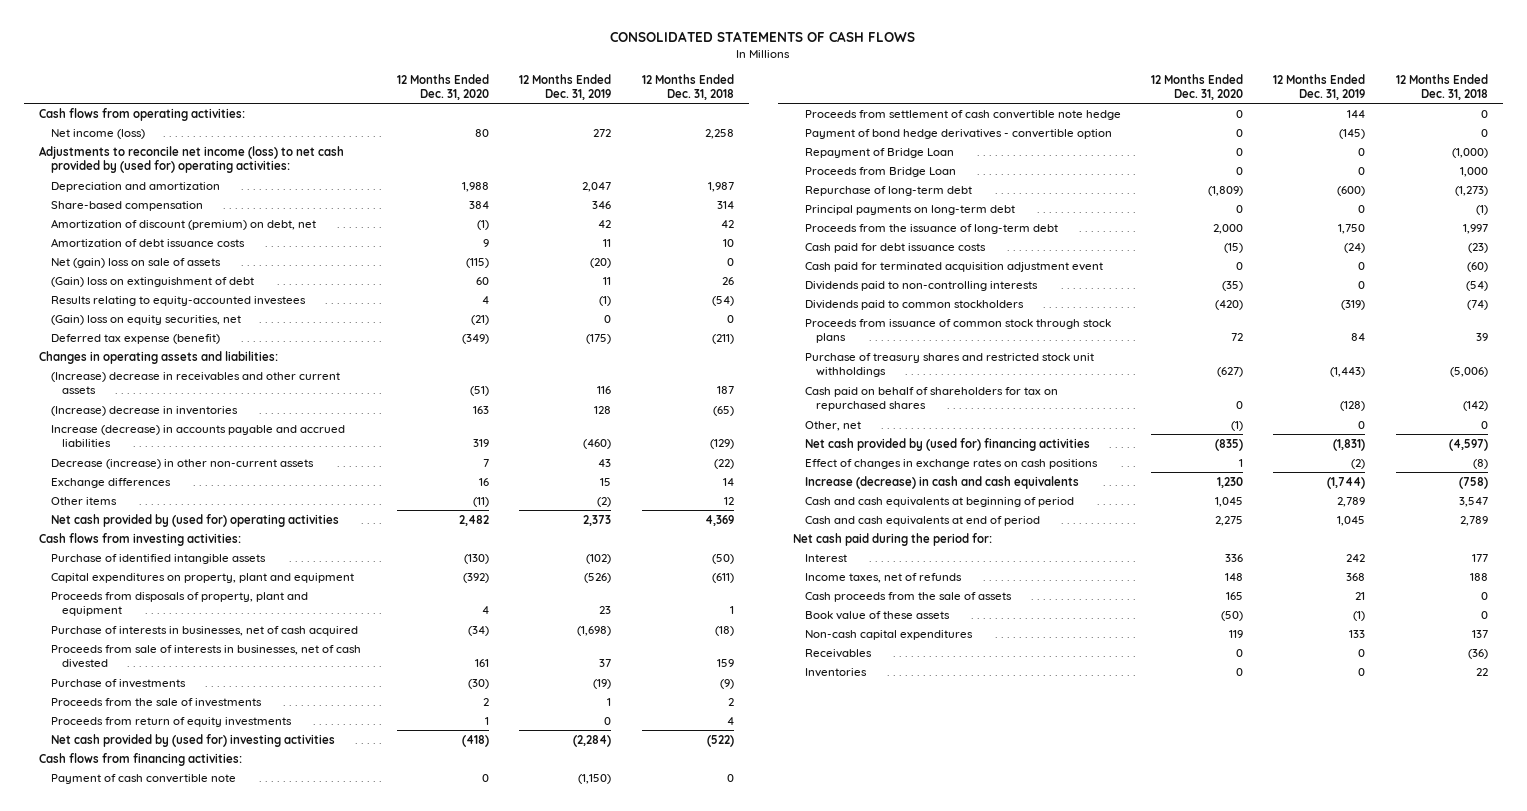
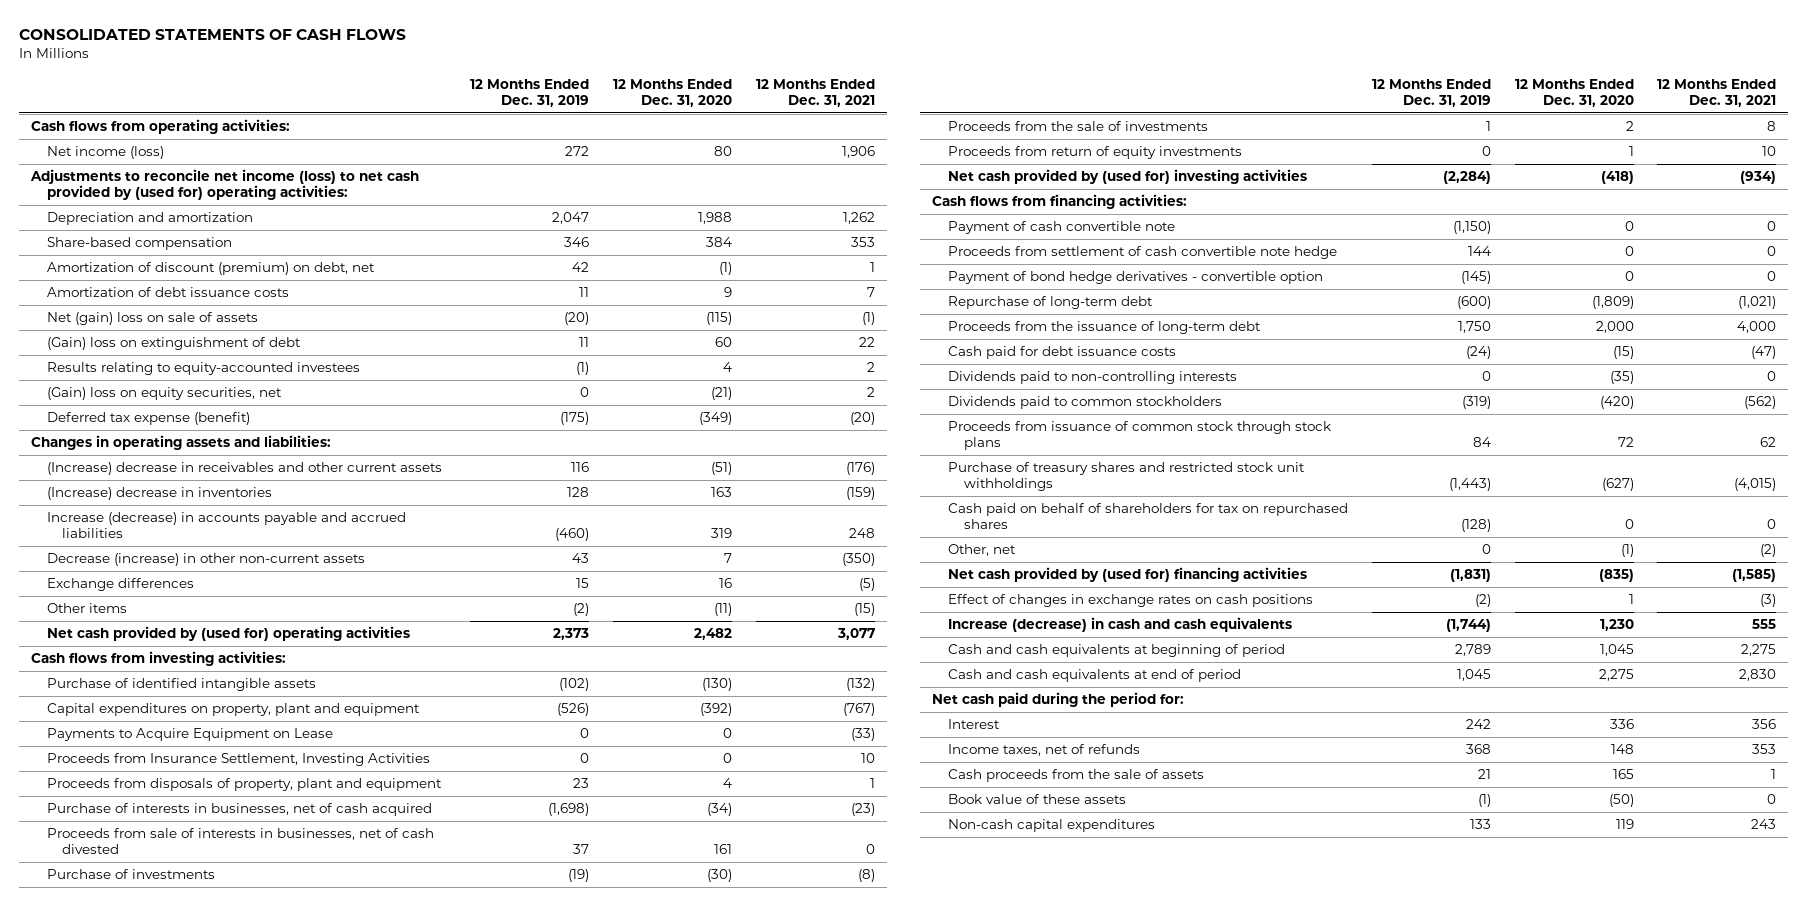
[641,73,734,100] 12 Months Ended Dec. 31, 2018 -> none
none -> [755,78,875,107] 12 Months Ended Dec. 31, 2021
none -> [46,728,333,742] Payments to Acquire Equipment on Lease
none -> [46,753,430,767] Proceeds from Insurance Settlement, Investing Activities
[804,147,954,158] Repayment of Bridge Loan -> none
[804,166,956,177] Proceeds from Bridge Loan -> none
[804,204,1015,215] Principal payments on long-term debt -> none
[804,261,1103,272] Cash paid for terminated acquisition adjustment event -> none
[804,648,872,658] Receivables -> none
[804,667,867,677] Inventories -> none

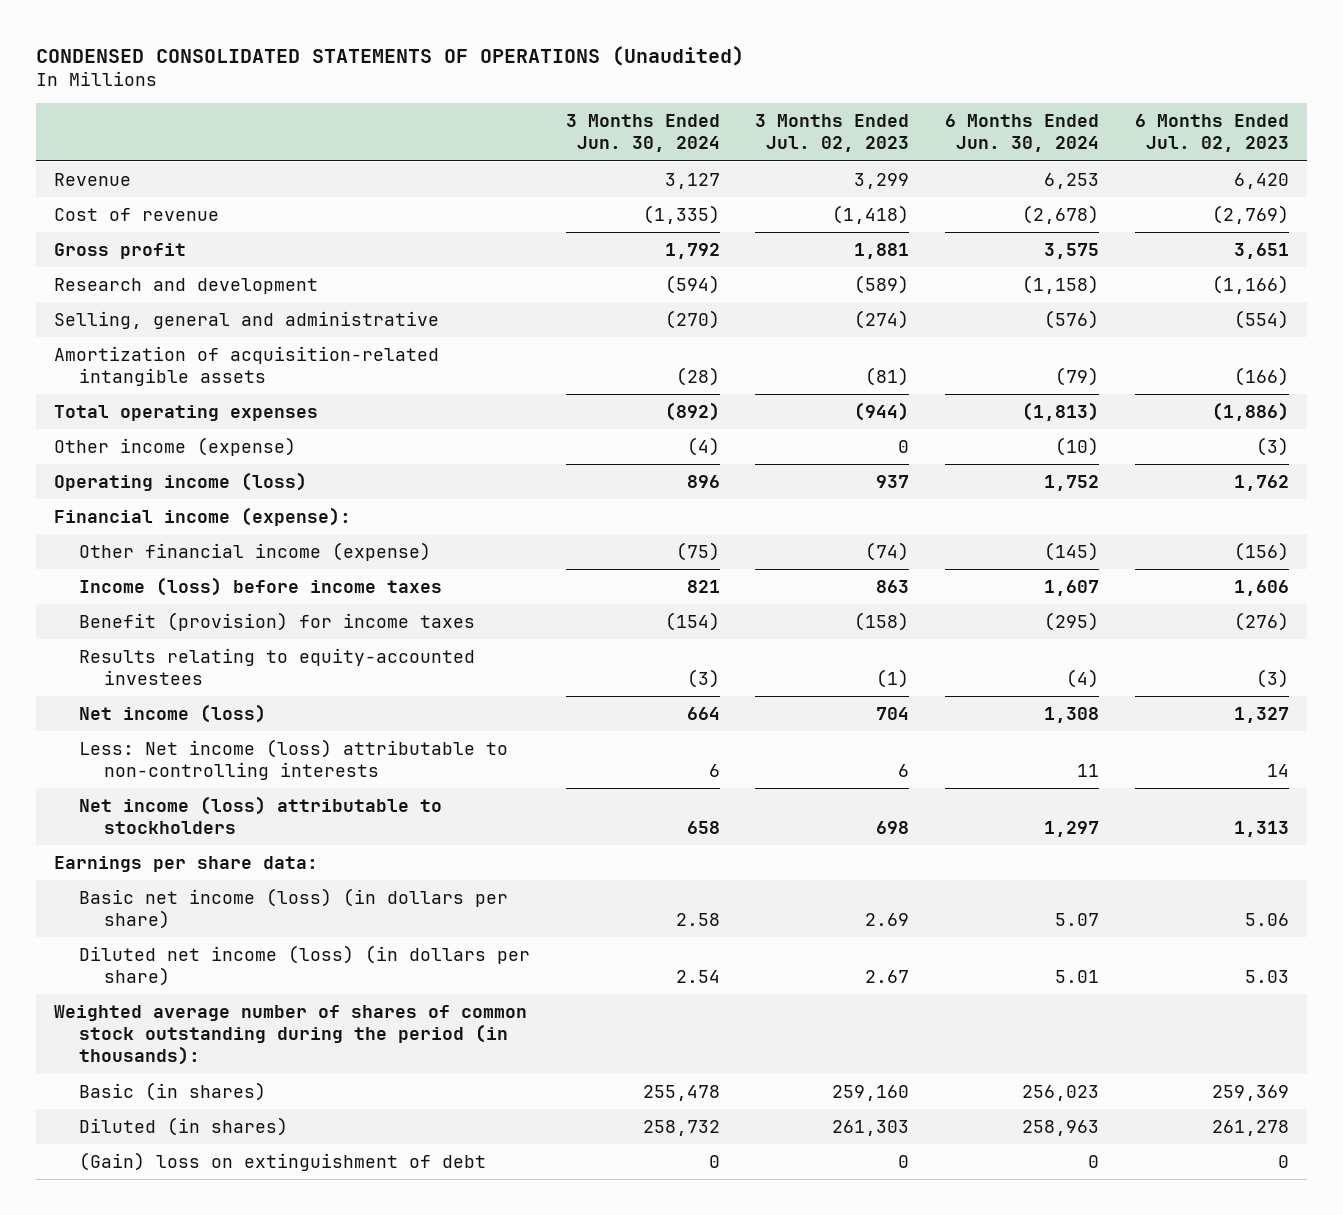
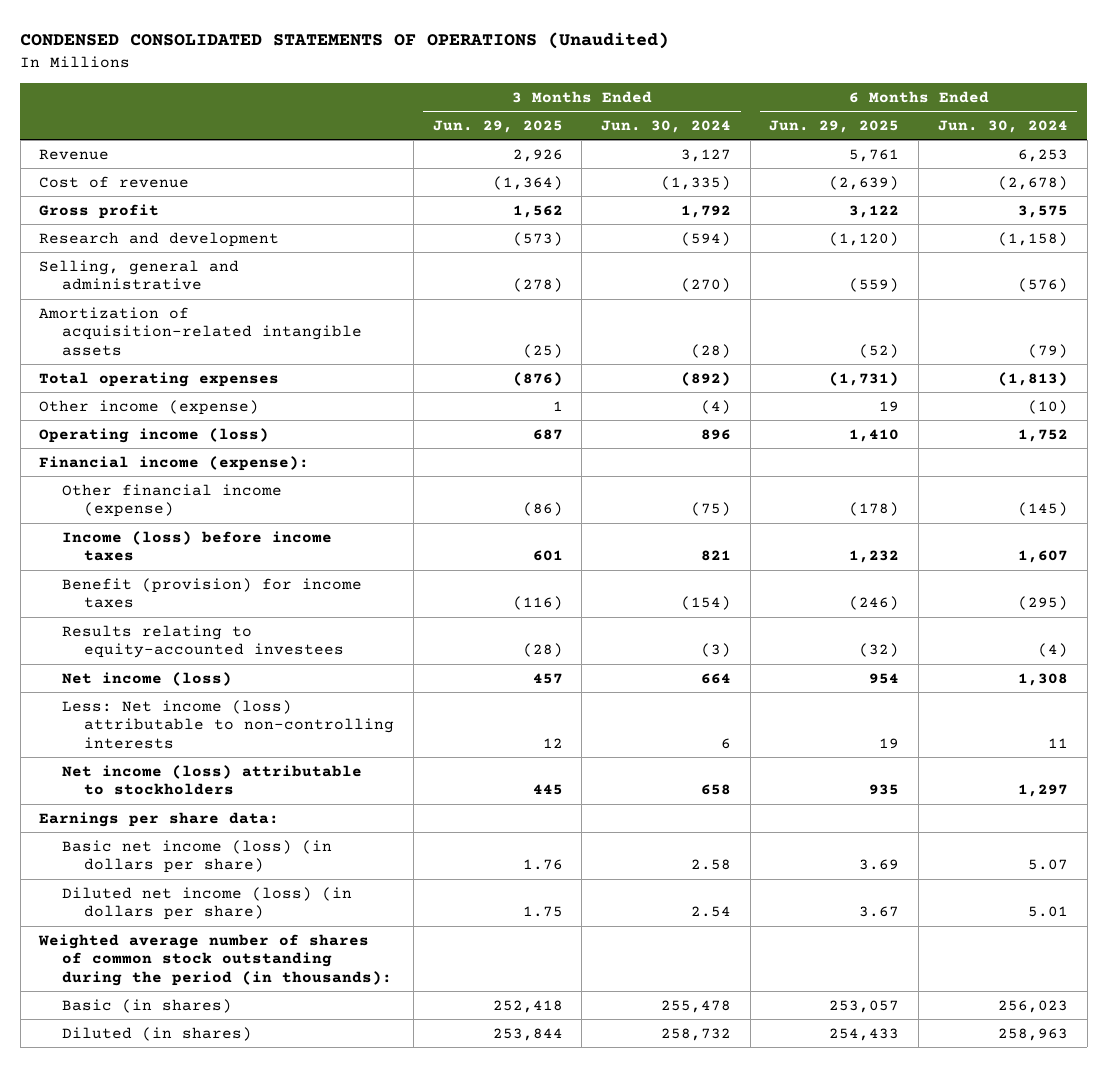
[755,114,910,153] 3 Months Ended Jul. 02, 2023 -> none
[1134,114,1289,153] 6 Months Ended Jul. 02, 2023 -> none
none -> [432,119,563,133] Jun. 29, 2025
none -> [769,119,900,133] Jun. 29, 2025
[78,1151,486,1171] (Gain) loss on extinguishment of debt -> none

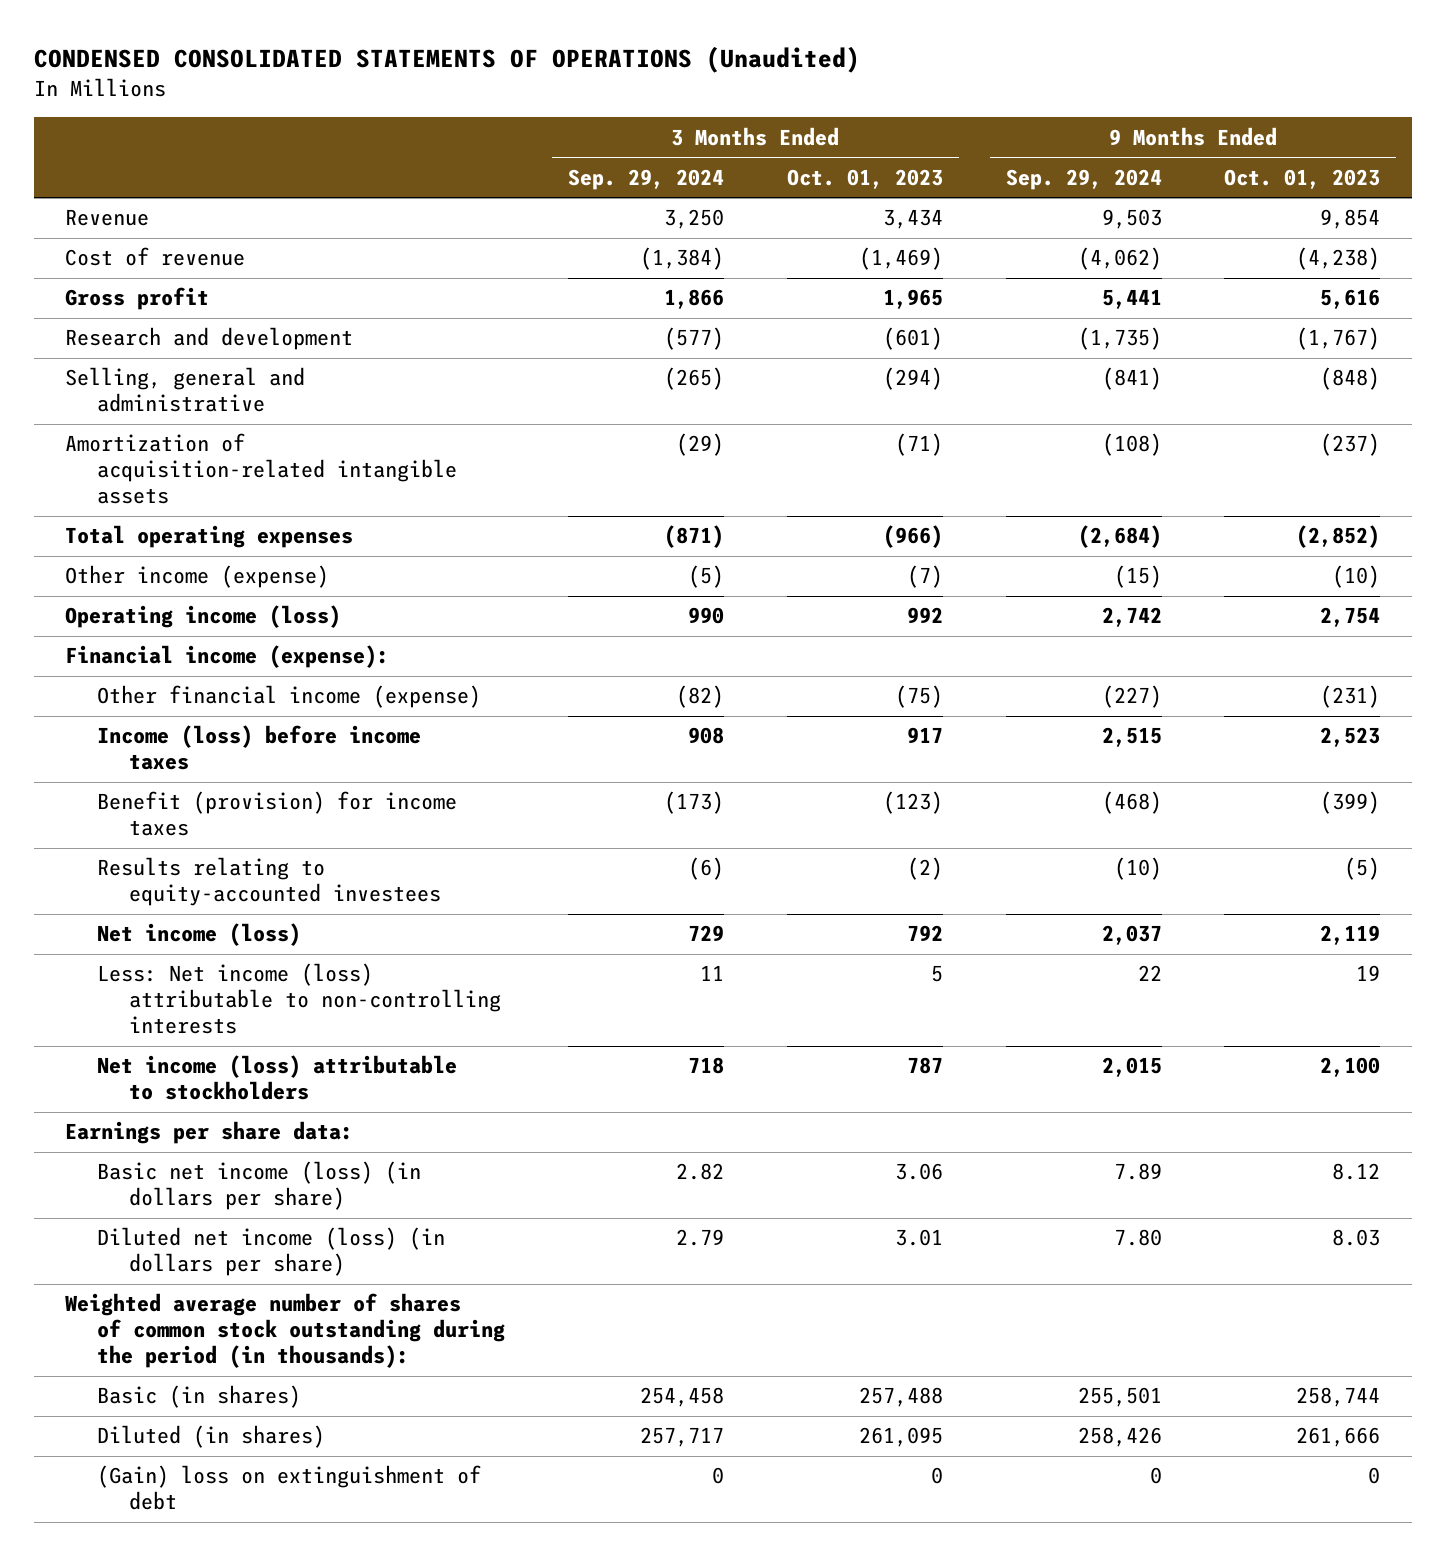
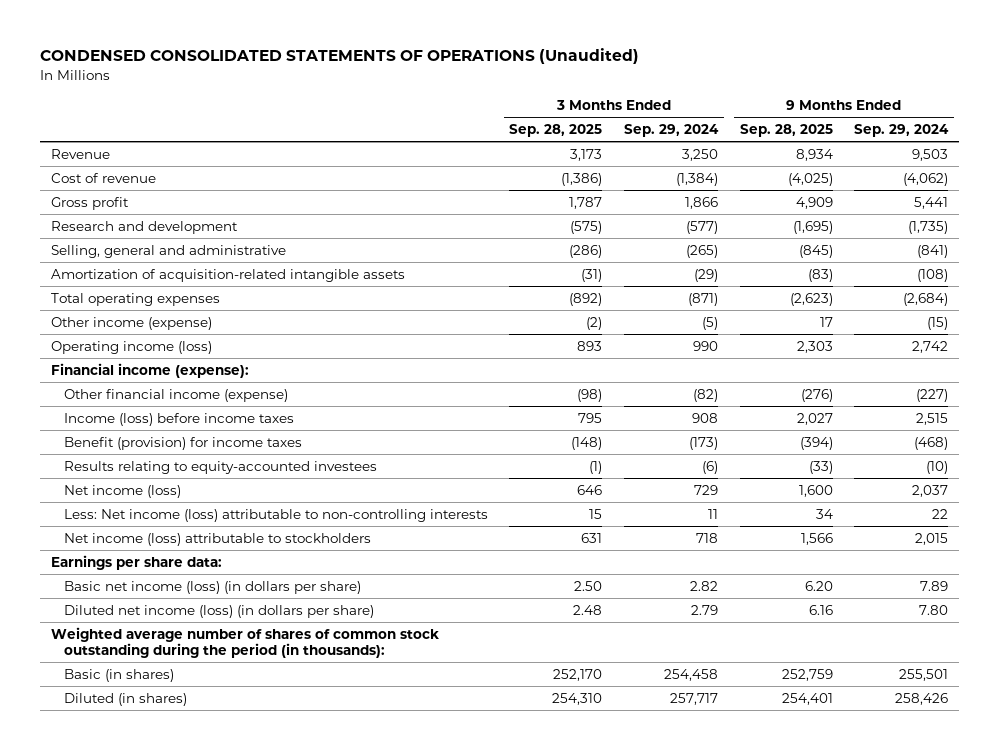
[786,168,943,189] Oct. 01, 2023 -> none
[1224,168,1381,189] Oct. 01, 2023 -> none
none -> [509,124,603,138] Sep. 28, 2025
none -> [739,124,833,138] Sep. 28, 2025
[97,1465,482,1511] (Gain) loss on extinguishment of debt -> none

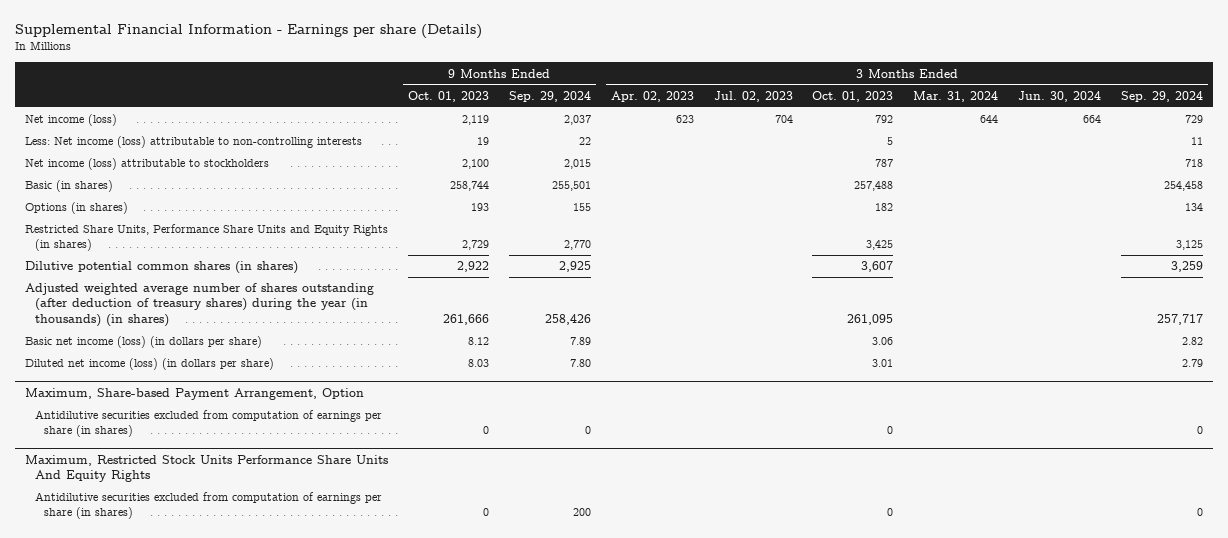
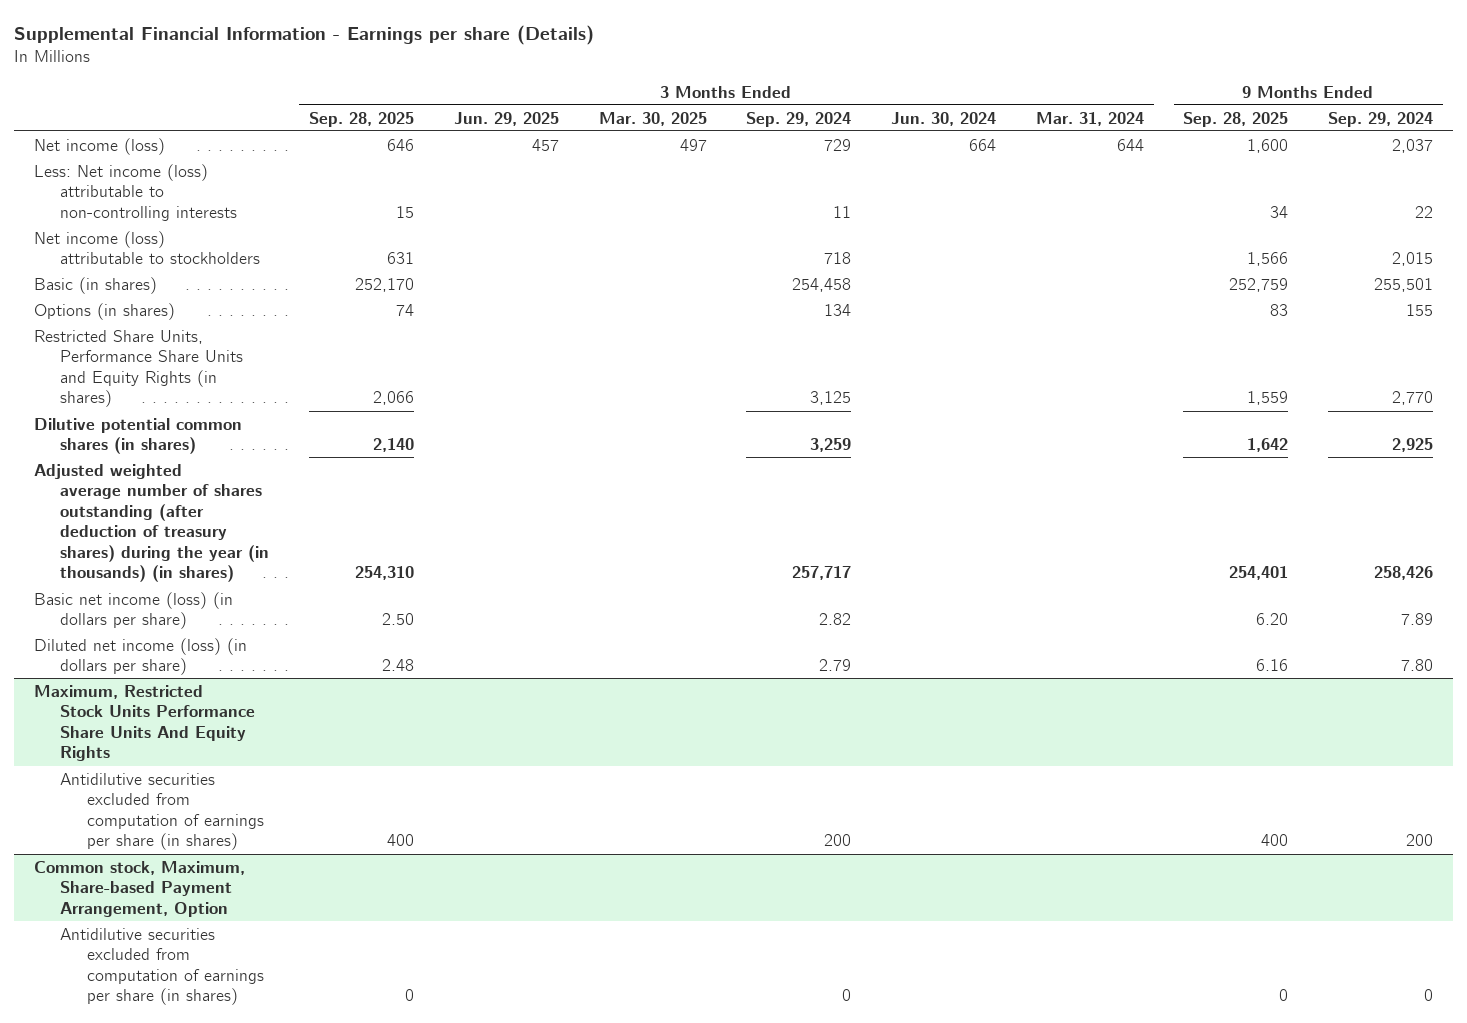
[407,90,489,102] Oct. 01, 2023 -> none
[610,90,694,102] Apr. 02, 2023 -> none
[713,90,793,102] Jul. 02, 2023 -> none
[812,90,894,102] Oct. 01, 2023 -> none
none -> [309,111,415,127] Sep. 28, 2025
none -> [453,111,559,126] Jun. 29, 2025
none -> [598,111,707,126] Mar. 30, 2025
none -> [1183,111,1289,127] Sep. 28, 2025
[25,387,365,400] Maximum, Share-based Payment Arrangement, Option -> none
[34,410,382,438] Antidilutive securities excluded from computation of earnings per share (in shares) -> none
[1197,508,1204,517] 0 -> [824,834,852,847] 200
none -> [34,860,246,917] Common stock, Maximum, Share-based Payment Arrangement, Option
none -> [60,927,264,1006] Antidilutive securities excluded from computation of earnings per share (in shares)

